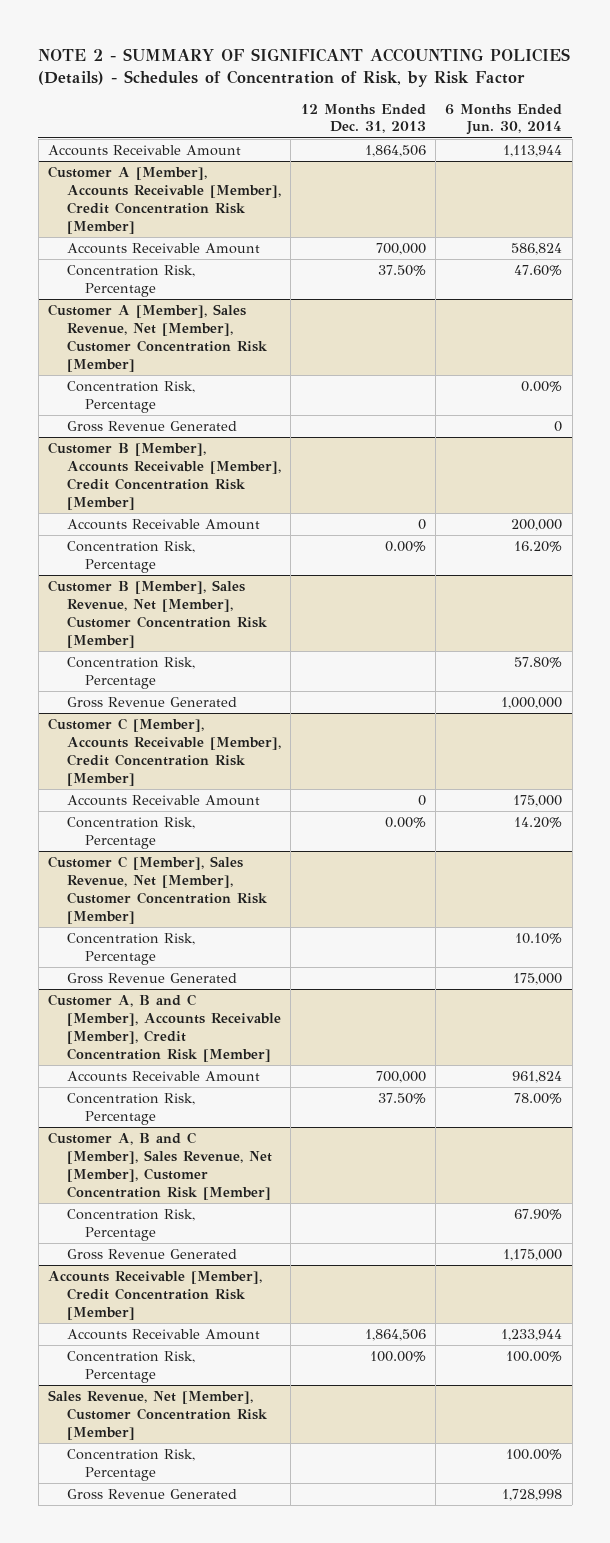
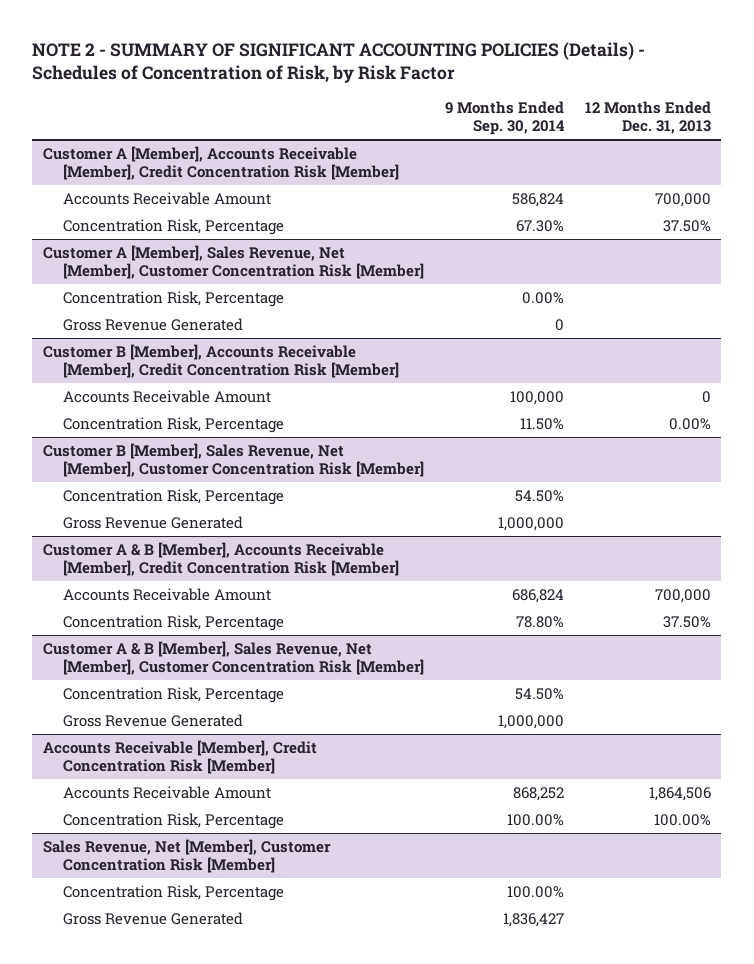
[445,103,563,136] 6 Months Ended Jun. 30, 2014 -> none
none -> [444,101,565,136] 9 Months Ended Sep. 30, 2014
[48,145,242,157] Accounts Receivable Amount -> none
[48,718,281,786] Customer C [Member], Accounts Receivable [Member], Credit Concentration Risk [Member] -> none
[66,795,260,807] Accounts Receivable Amount -> none
[66,817,195,849] Concentration Risk, Percentage -> none
[48,856,268,924] Customer C [Member], Sales Revenue, Net [Member], Customer Concentration Risk [Member] -> none
[66,933,195,965] Concentration Risk, Percentage -> none
[66,973,237,985] Gross Revenue Generated -> none
[48,994,281,1062] Customer A, B and C [Member], Accounts Receivable [Member], Credit Concentration Risk [Member] -> [42,541,399,577] Customer A & B [Member], Accounts Receivable [Member], Credit Concentration Risk [Member]
[48,1132,272,1200] Customer A, B and C [Member], Sales Revenue, Net [Member], Customer Concentration Risk [Member] -> [42,640,424,676] Customer A & B [Member], Sales Revenue, Net [Member], Customer Concentration Risk [Member]

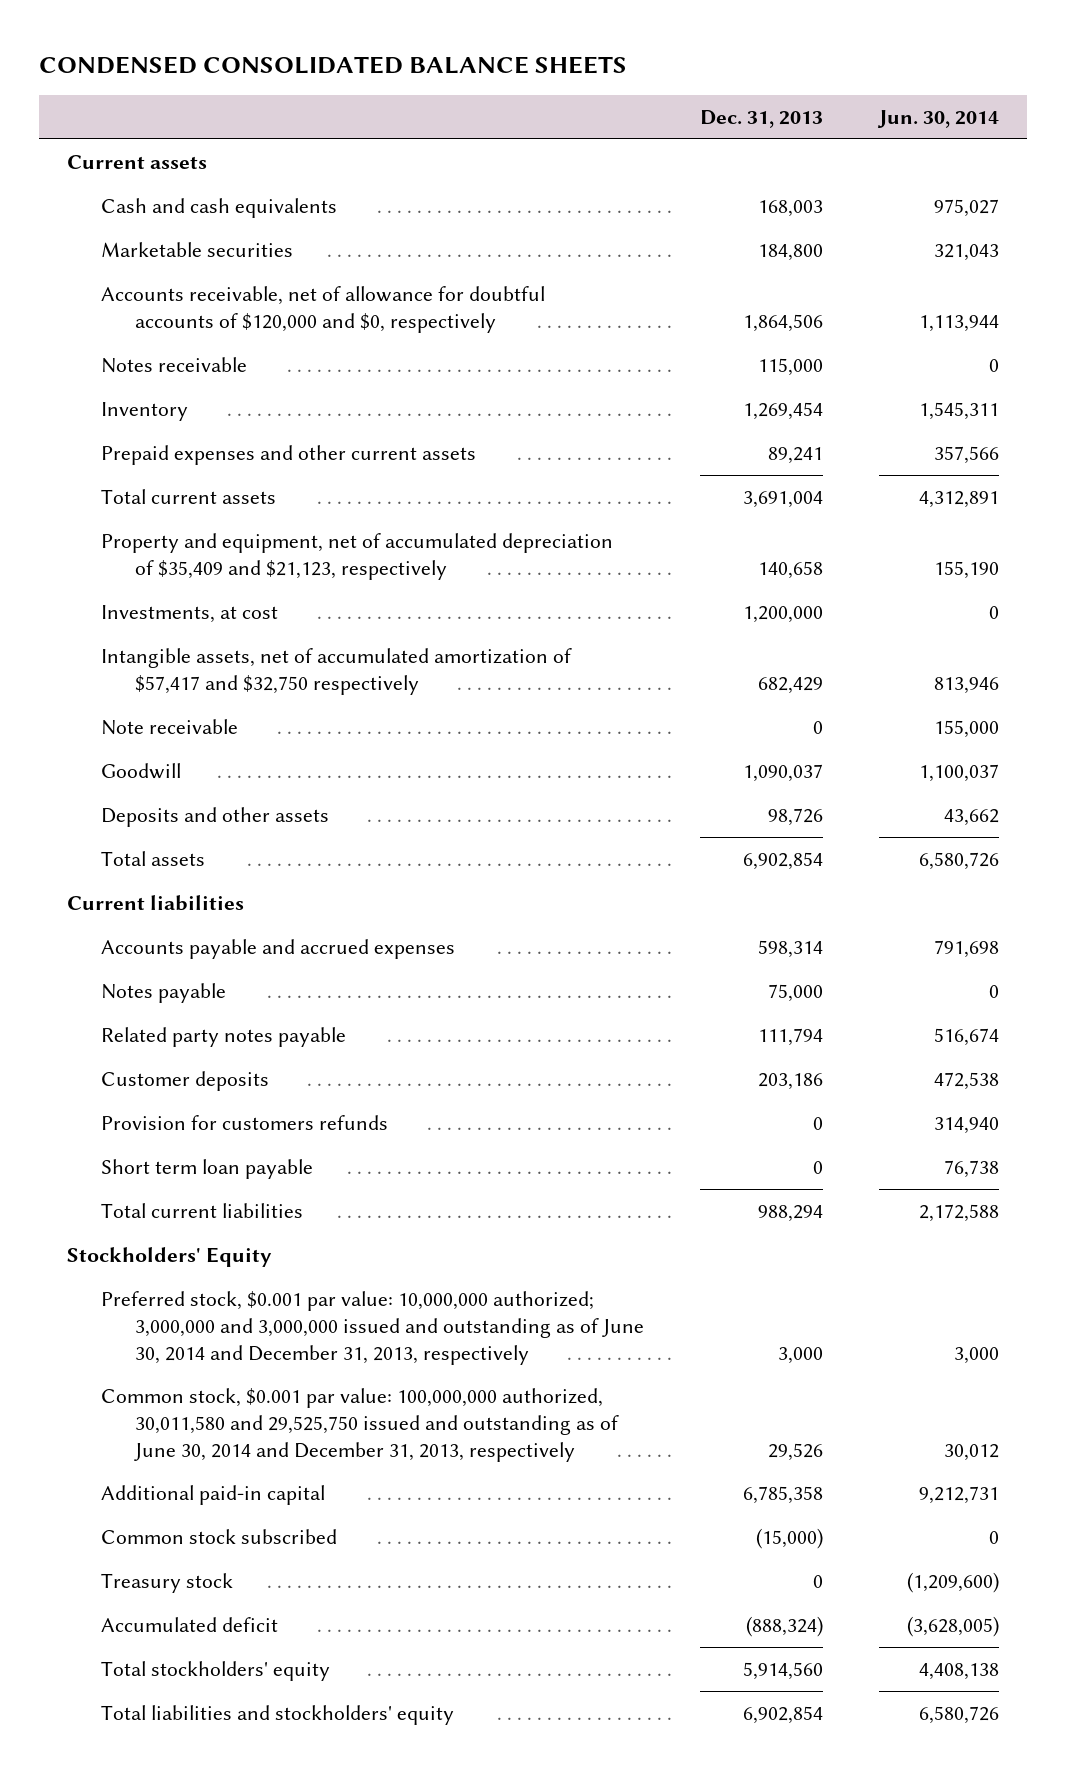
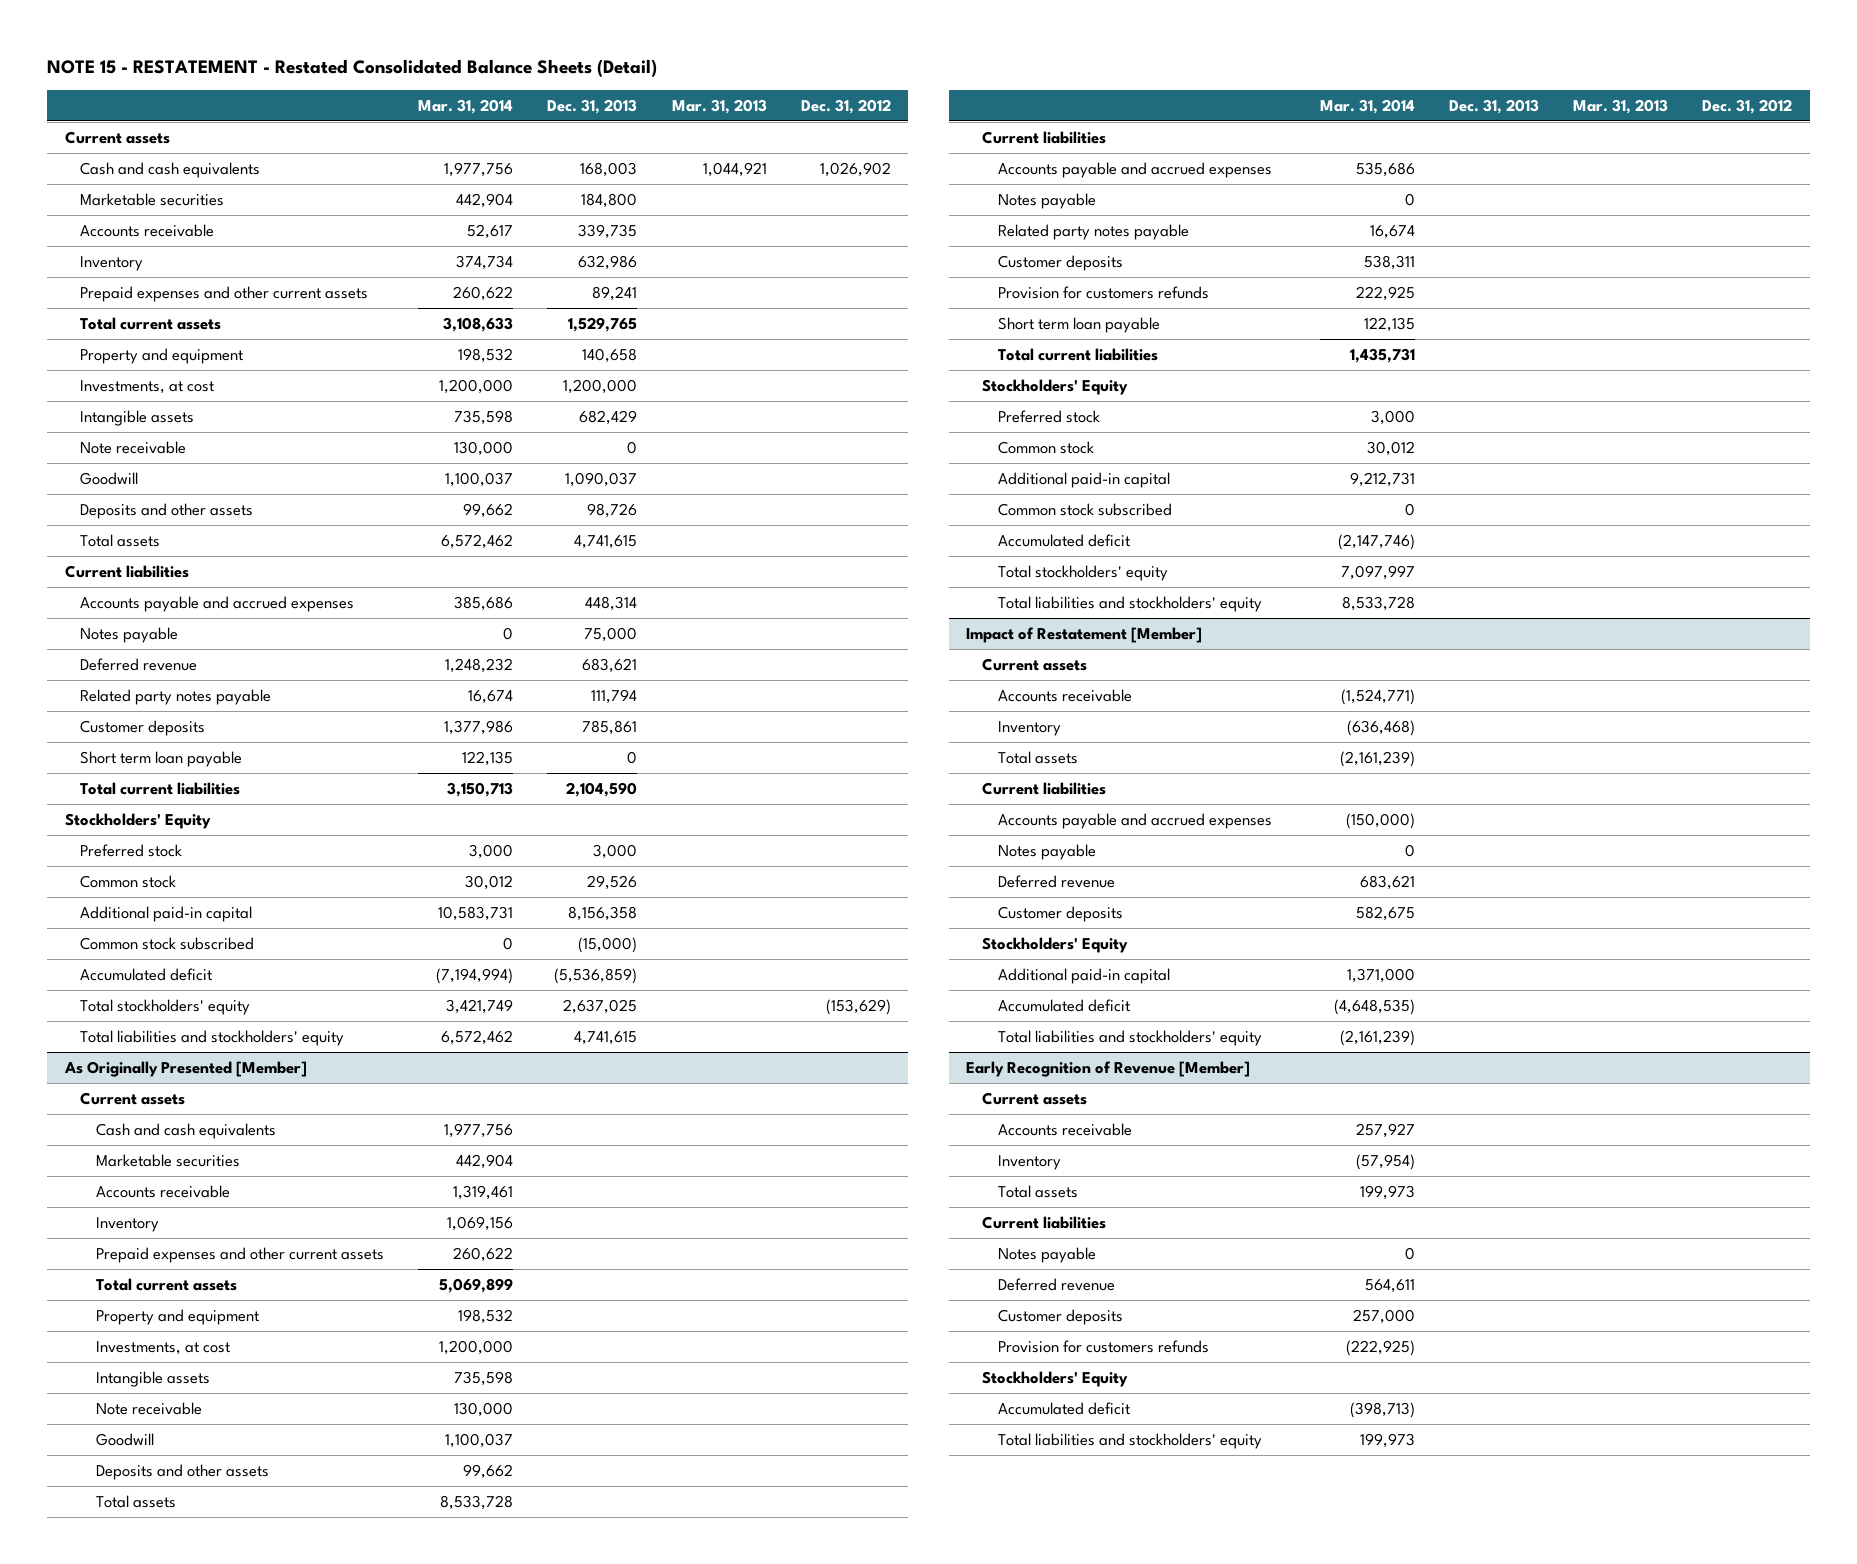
[39,56,628,75] CONDENSED CONSOLIDATED BALANCE SHEETS -> [47,59,658,78] NOTE 15 - RESTATEMENT - Restated Consolidated Balance Sheets (Detail)
[876,109,999,128] Jun. 30, 2014 -> none
none -> [418,98,514,114] Mar. 31, 2014
none -> [671,98,767,114] Mar. 31, 2013
none -> [800,98,891,114] Dec. 31, 2012
[101,285,546,333] Accounts receivable, net of allowance for doubtful accounts of $120,000 and $0, respectively -> none
[101,356,248,373] Notes receivable -> none
none -> [80,224,215,238] Accounts receivable
[742,401,823,420] 1,269,454 -> [578,255,638,271] 632,986
[742,490,823,508] 3,691,004 -> [568,317,638,333] 1,529,765
[101,532,614,580] Property and equipment, net of accumulated depreciation of $35,409 and $21,123, respectively -> [80,348,244,365] Property and equipment
[101,647,573,695] Intangible assets, net of accumulated amortization of $57,417 and $32,750 respectively -> [80,410,195,427] Intangible assets
[742,851,823,870] 6,902,854 -> [574,535,638,550] 4,741,615
[757,939,823,958] 598,314 -> [585,596,638,612] 448,314
none -> [80,658,198,672] Deferred revenue
[101,1114,389,1130] Provision for customers refunds -> none
[757,1072,823,1090] 203,186 -> [582,720,638,736] 785,861
[757,1204,823,1222] 988,294 -> [566,782,638,798] 2,104,590
[101,1290,644,1365] Preferred stock, $0.001 par value: 10,000,000 authorized; 3,000,000 and 3,000,000 issued and outstanding as of June 30, 2014 and December 31, 2013, respectively -> [80,844,183,858] Preferred stock
[101,1387,619,1462] Common stock, $0.001 par value: 100,000,000 authorized, 30,011,580 and 29,525,750 issued and outstanding as of June 30, 2014 and December 31, 2013, respectively -> [80,875,177,889] Common stock
[742,1485,823,1504] 6,785,358 -> [568,906,638,922] 8,156,358
[101,1572,234,1593] Treasury stock -> none
[745,1615,823,1637] (888,324) -> [554,968,638,985] (5,536,859)
[742,1661,823,1680] 5,914,560 -> [563,999,638,1015] 2,637,025
[742,1705,823,1724] 6,902,854 -> [574,1031,638,1046] 4,741,615
none -> [63,1061,307,1078] As Originally Presented [Member]
none -> [80,1092,186,1106] Current assets
none -> [95,1123,276,1140] Cash and cash equivalents
none -> [95,1154,240,1168] Marketable securities
none -> [95,1185,230,1199] Accounts receivable
none -> [95,1217,159,1233] Inventory
none -> [95,1247,384,1264] Prepaid expenses and other current assets
none -> [95,1278,237,1292] Total current assets
none -> [95,1309,259,1326] Property and equipment
none -> [95,1341,230,1356] Investments, at cost
none -> [95,1371,210,1388] Intangible assets
none -> [95,1402,202,1416] Note receivable
none -> [95,1433,154,1447] Goodwill
none -> [95,1464,269,1481] Deposits and other assets
none -> [95,1495,176,1509] Total assets
none -> [981,131,1106,145] Current liabilities
none -> [997,162,1272,179] Accounts payable and accrued expenses
none -> [997,193,1096,210] Notes payable
none -> [997,224,1189,241] Related party notes payable
none -> [997,255,1123,272] Customer deposits
none -> [997,286,1209,300] Provision for customers refunds
none -> [997,317,1160,334] Short term loan payable
none -> [997,348,1158,362] Total current liabilities
none -> [981,379,1128,396] Stockholders' Equity
none -> [997,410,1100,424] Preferred stock
none -> [997,441,1094,455] Common stock
none -> [997,472,1170,489] Additional paid-in capital
none -> [997,503,1172,517] Common stock subscribed
none -> [997,534,1130,548] Accumulated deficit
none -> [997,565,1168,582] Total stockholders' equity
none -> [997,596,1262,613] Total liabilities and stockholders' equity
none -> [966,627,1203,644] Impact of Restatement [Member]
none -> [981,658,1087,672] Current assets
none -> [997,689,1132,703] Accounts receivable
none -> [997,721,1061,737] Inventory
none -> [997,751,1078,765] Total assets
none -> [981,782,1106,796] Current liabilities
none -> [997,813,1272,830] Accounts payable and accrued expenses
none -> [997,844,1096,861] Notes payable
none -> [997,875,1115,889] Deferred revenue
none -> [997,906,1123,923] Customer deposits
none -> [981,937,1128,954] Stockholders' Equity
none -> [997,968,1170,985] Additional paid-in capital
none -> [997,999,1130,1013] Accumulated deficit
none -> [997,1030,1262,1047] Total liabilities and stockholders' equity
none -> [966,1061,1251,1078] Early Recognition of Revenue [Member]
none -> [981,1092,1087,1106] Current assets
none -> [997,1123,1132,1137] Accounts receivable
none -> [997,1155,1061,1171] Inventory
none -> [997,1185,1078,1199] Total assets
none -> [981,1216,1106,1230] Current liabilities
none -> [997,1247,1096,1264] Notes payable
none -> [997,1278,1115,1292] Deferred revenue
none -> [997,1309,1123,1326] Customer deposits
none -> [997,1340,1209,1354] Provision for customers refunds
none -> [981,1371,1128,1388] Stockholders' Equity
none -> [997,1402,1130,1416] Accumulated deficit
none -> [997,1433,1262,1450] Total liabilities and stockholders' equity

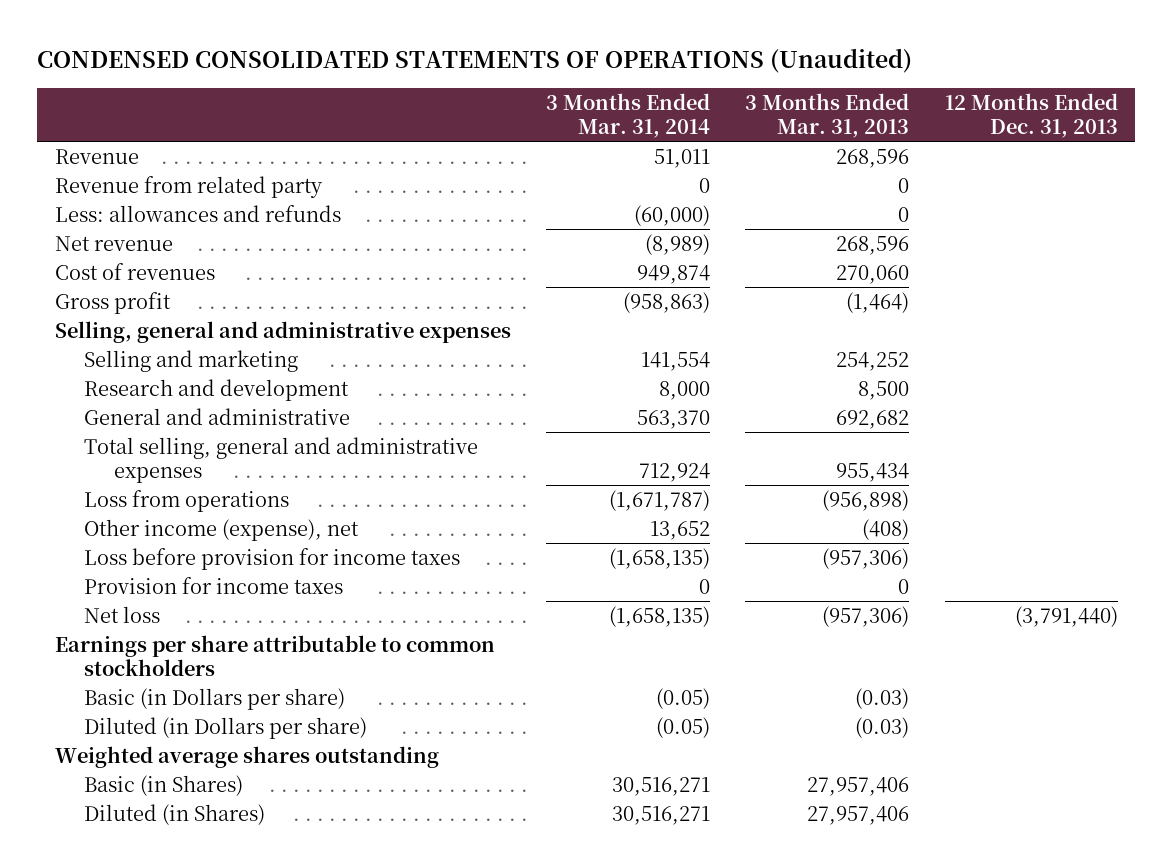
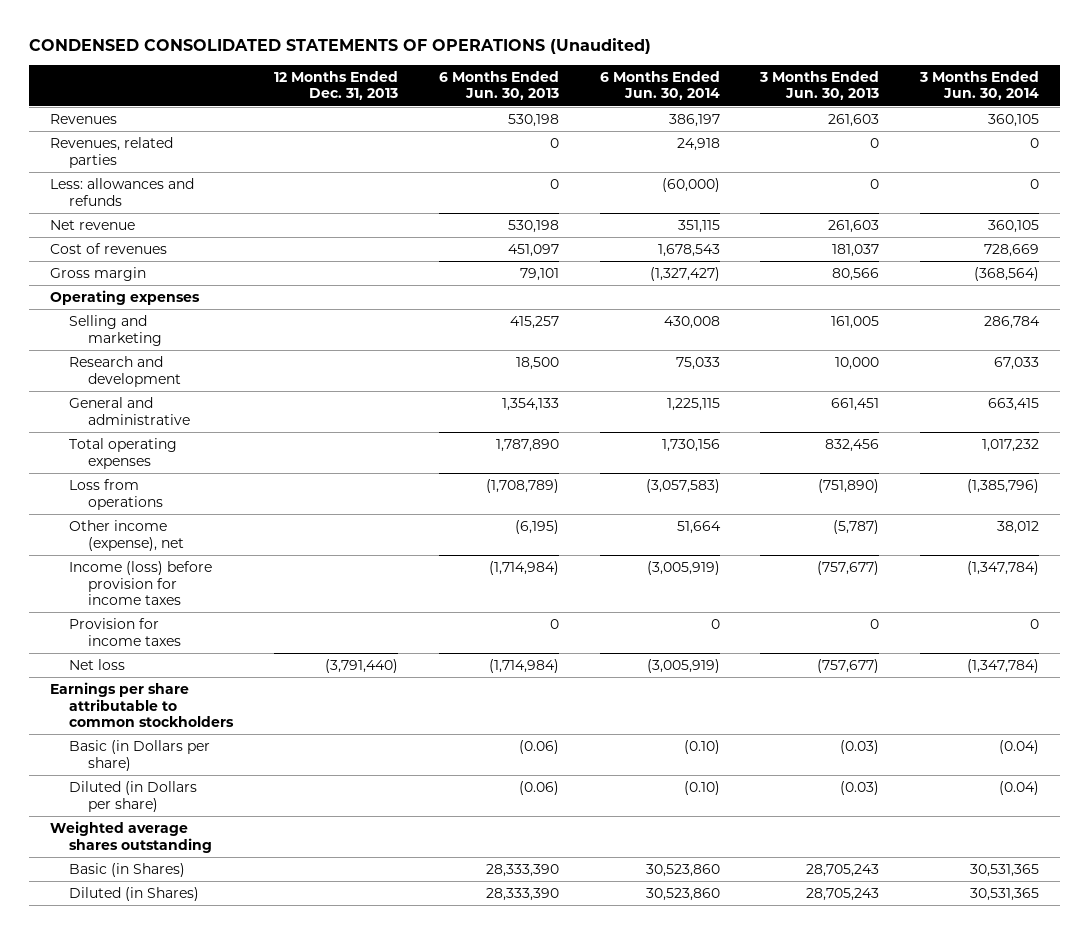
[545,93,710,138] 3 Months Ended Mar. 31, 2014 -> none
[745,93,910,138] 3 Months Ended Mar. 31, 2013 -> none
none -> [438,70,559,101] 6 Months Ended Jun. 30, 2013
none -> [599,70,720,101] 6 Months Ended Jun. 30, 2014
none -> [759,70,880,101] 3 Months Ended Jun. 30, 2013
none -> [919,70,1040,101] 3 Months Ended Jun. 30, 2014
[54,149,139,165] Revenue -> [49,113,117,124] Revenues
[54,176,323,199] Revenue from related party -> [49,136,173,168] Revenues, related parties
[54,292,171,315] Gross profit -> [49,266,146,281] Gross margin
[54,321,511,344] Selling, general and administrative expenses -> [49,289,200,305] Operating expenses
[84,437,479,483] Total selling, general and administrative expenses -> [69,437,178,469] Total operating expenses
[84,548,461,571] Loss before provision for income taxes -> [69,560,213,606] Income (loss) before provision for income taxes

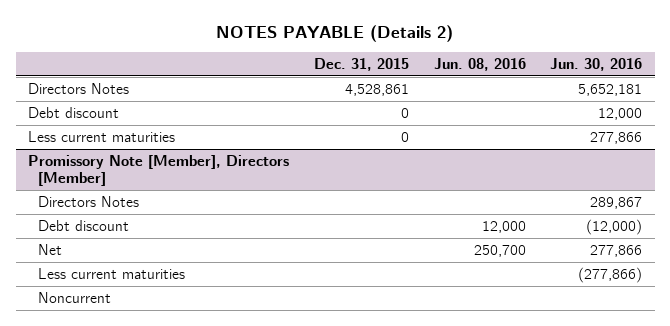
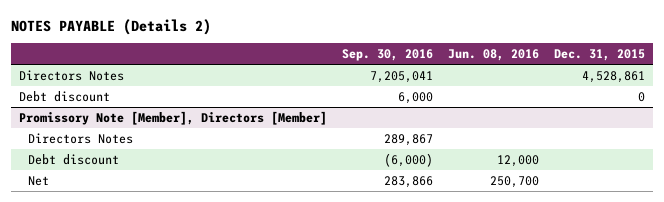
[550,58,643,72] Jun. 30, 2016 -> none
none -> [341,49,433,62] Sep. 30, 2016
[28,130,176,142] Less current maturities -> none
[38,267,186,279] Less current maturities -> none
[38,291,112,303] Noncurrent -> none

